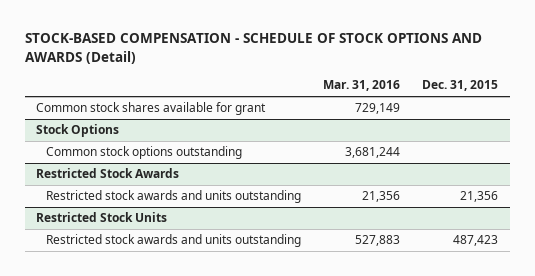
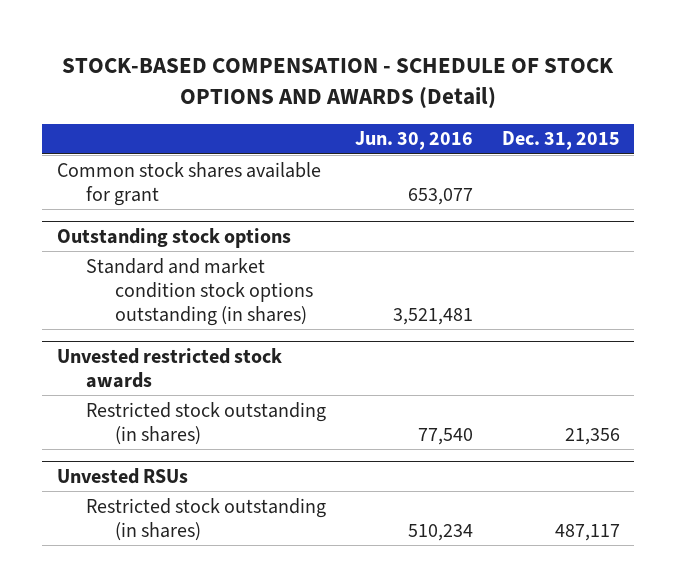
[323,80,401,92] Mar. 31, 2016 -> none
none -> [354,131,473,151] Jun. 30, 2016
[36,124,120,138] Stock Options -> [56,227,291,248] Outstanding stock options
[46,146,243,160] Common stock options outstanding -> [85,257,313,326] Standard and market condition stock options outstanding (in shares)
[36,168,180,179] Restricted Stock Awards -> [56,347,282,388] Unvested restricted stock awards
[46,190,302,204] Restricted stock awards and units outstanding -> [85,401,326,445] Restricted stock outstanding (in shares)
[36,212,168,223] Restricted Stock Units -> [56,467,188,484] Unvested RSUs
[46,234,302,248] Restricted stock awards and units outstanding -> [85,497,326,541] Restricted stock outstanding (in shares)
[453,235,499,247] 487,423 -> [554,523,620,541] 487,117

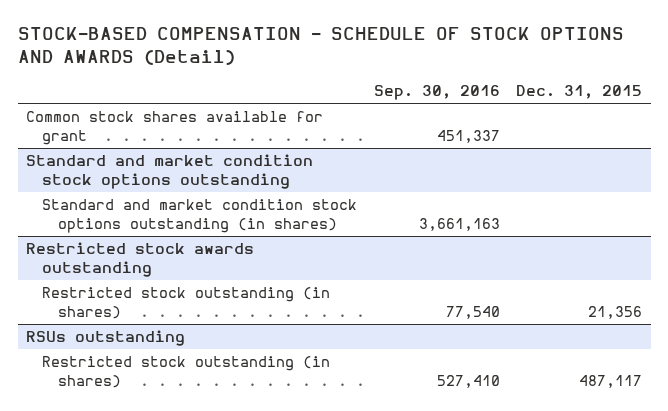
[354,131,473,151] Jun. 30, 2016 -> none
none -> [373,84,500,100] Sep. 30, 2016
[56,227,291,248] Outstanding stock options -> [26,154,314,190] Standard and market condition stock options outstanding
[56,347,282,388] Unvested restricted stock awards -> [26,242,255,278] Restricted stock awards outstanding
[56,467,188,484] Unvested RSUs -> [26,330,186,347] RSUs outstanding

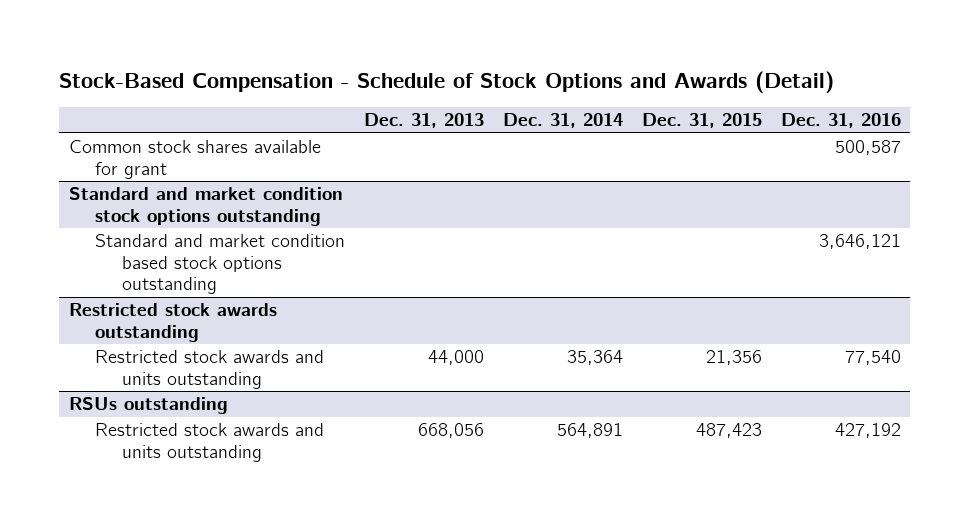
[17,27,624,66] STOCK-BASED COMPENSATION - SCHEDULE OF STOCK OPTIONS AND AWARDS (Detail) -> [59,71,835,94] Stock-Based Compensation - Schedule of Stock Options and Awards (Detail)
[373,84,500,100] Sep. 30, 2016 -> none
none -> [364,113,485,129] Dec. 31, 2013
none -> [503,113,624,129] Dec. 31, 2014
none -> [780,113,901,129] Dec. 31, 2016
[42,199,358,234] Standard and market condition stock options outstanding (in shares) -> [95,234,346,295] Standard and market condition based stock options outstanding
[42,287,331,320] Restricted stock outstanding (in shares) -> [95,350,325,389] Restricted stock awards and units outstanding
[42,356,331,389] Restricted stock outstanding (in shares) -> [95,423,325,462] Restricted stock awards and units outstanding
[579,375,643,389] 487,117 -> [695,423,762,439] 487,423

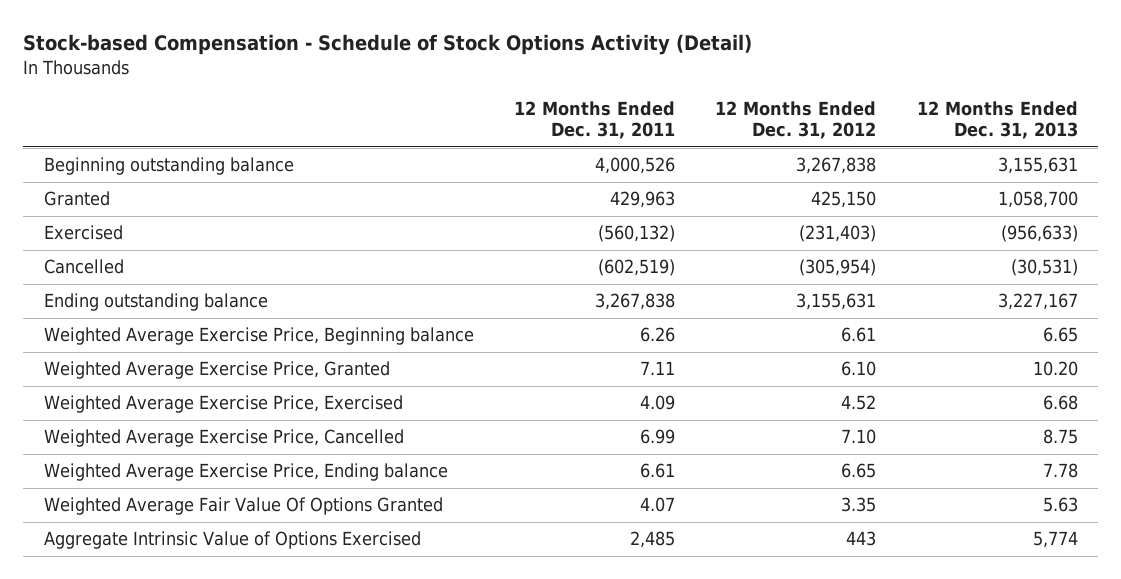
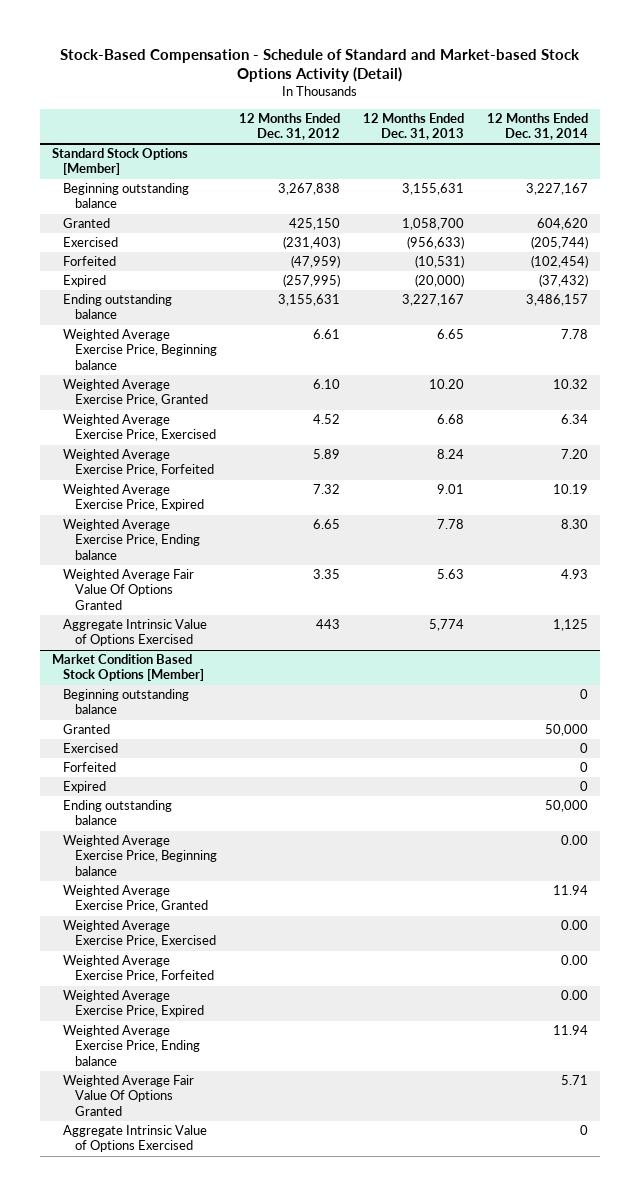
[23,34,753,56] Stock-based Compensation - Schedule of Stock Options Activity (Detail) -> [59,48,580,83] Stock-Based Compensation - Schedule of Standard and Market-based Stock Options Activity (Detail)
[514,100,676,139] 12 Months Ended Dec. 31, 2011 -> none
none -> [487,112,589,140] 12 Months Ended Dec. 31, 2014
none -> [51,148,188,176] Standard Stock Options [Member]
[43,259,124,275] Cancelled -> none
none -> [63,256,117,267] Forfeited
none -> [63,275,107,288] Expired
none -> [63,449,214,477] Weighted Average Exercise Price, Forfeited
[43,429,404,448] Weighted Average Exercise Price, Cancelled -> [63,484,204,512] Weighted Average Exercise Price, Expired
[841,429,877,445] 7.10 -> [313,484,341,495] 7.32
[1042,429,1078,445] 8.75 -> [437,484,465,495] 9.01
none -> [51,654,205,682] Market Condition Based Stock Options [Member]
none -> [63,689,190,715] Beginning outstanding balance
none -> [63,724,111,735] Granted
none -> [63,743,119,754] Exercised
none -> [63,762,117,773] Forfeited
none -> [63,781,107,794] Expired
none -> [63,800,173,826] Ending outstanding balance
none -> [63,835,217,876] Weighted Average Exercise Price, Beginning balance
none -> [63,885,208,913] Weighted Average Exercise Price, Granted
none -> [63,920,216,948] Weighted Average Exercise Price, Exercised
none -> [63,955,214,983] Weighted Average Exercise Price, Forfeited
none -> [63,990,204,1018] Weighted Average Exercise Price, Expired
none -> [63,1025,200,1066] Weighted Average Exercise Price, Ending balance
none -> [63,1075,195,1116] Weighted Average Fair Value Of Options Granted
none -> [63,1125,208,1153] Aggregate Intrinsic Value of Options Exercised

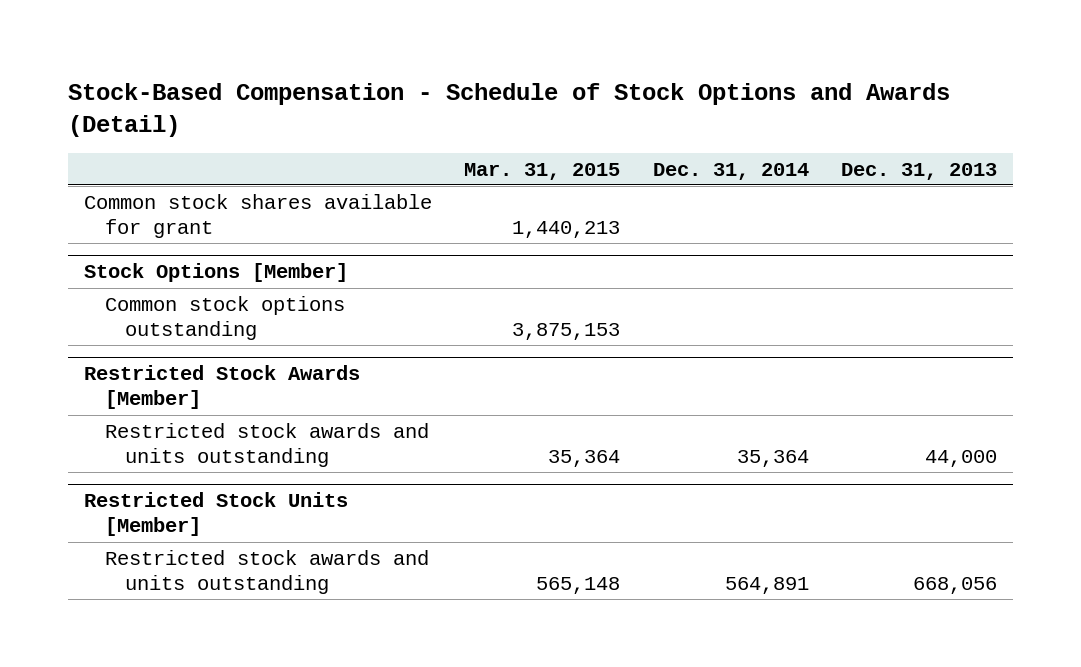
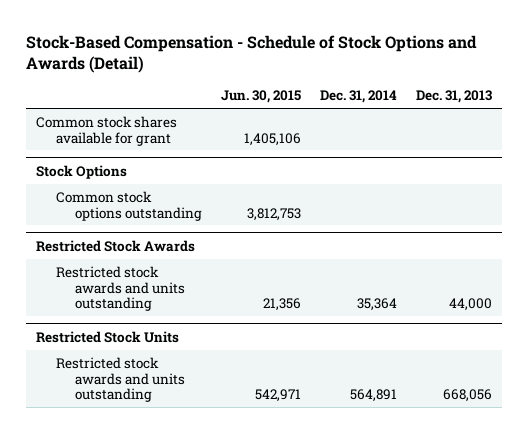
[464,162,621,180] Mar. 31, 2015 -> none
none -> [221,90,302,104] Jun. 30, 2015
[83,263,348,283] Stock Options [Member] -> [35,164,127,179] Stock Options
[83,365,360,410] Restricted Stock Awards [Member] -> [35,239,195,252] Restricted Stock Awards
[83,492,348,537] Restricted Stock Units [Member] -> [35,330,179,343] Restricted Stock Units

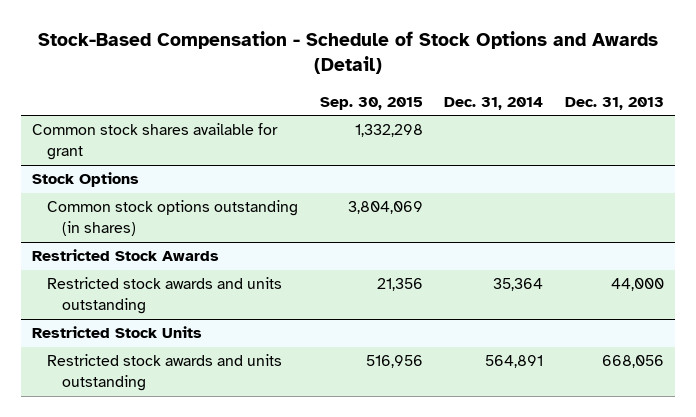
[221,90,302,104] Jun. 30, 2015 -> none
none -> [319,96,423,110] Sep. 30, 2015
[55,190,203,221] Common stock options outstanding -> [47,200,299,237] Common stock options outstanding (in shares)

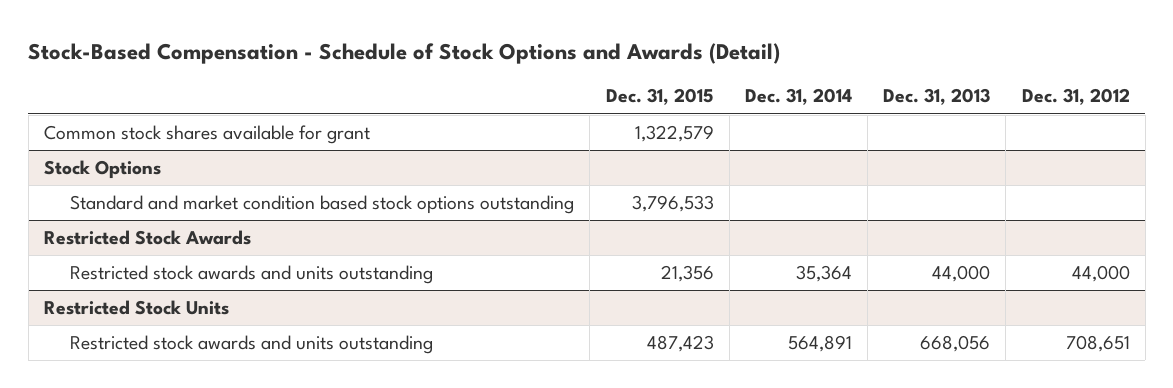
[319,96,423,110] Sep. 30, 2015 -> none
none -> [605,88,714,106] Dec. 31, 2015
none -> [1021,88,1130,106] Dec. 31, 2012
[47,200,299,237] Common stock options outstanding (in shares) -> [70,195,575,215] Standard and market condition based stock options outstanding

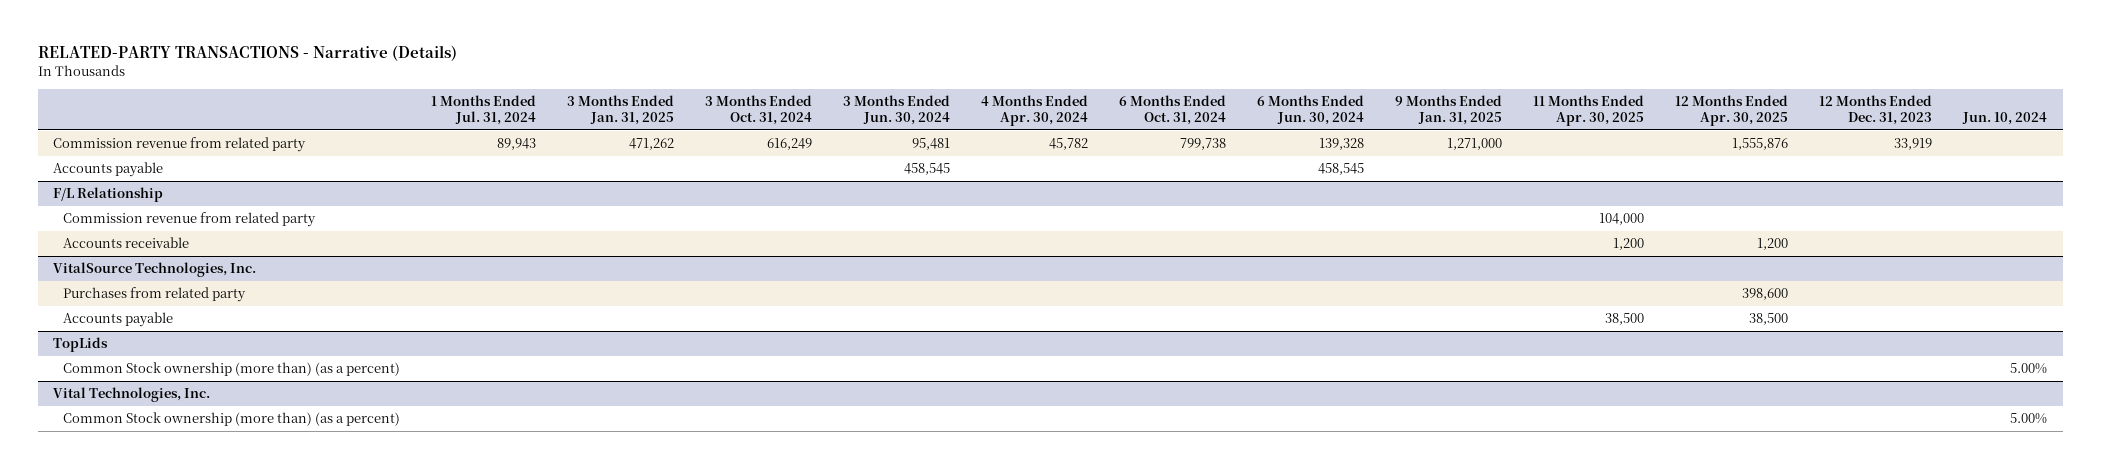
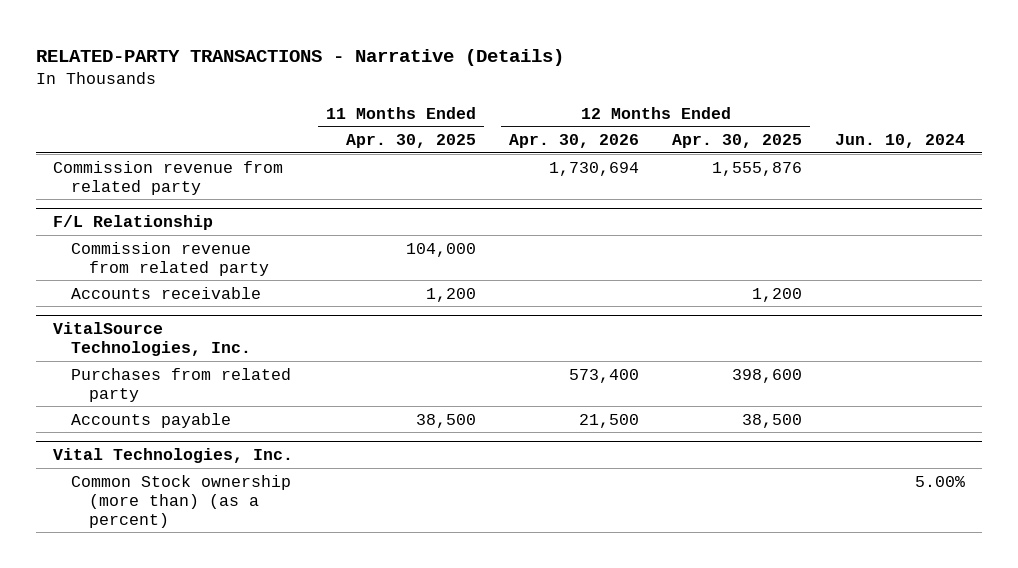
[431,95,537,126] 1 Months Ended Jul. 31, 2024 -> none
[567,95,675,126] 3 Months Ended Jan. 31, 2025 -> none
[705,95,813,126] 3 Months Ended Oct. 31, 2024 -> none
[843,95,951,126] 3 Months Ended Jun. 30, 2024 -> none
[981,95,1089,127] 4 Months Ended Apr. 30, 2024 -> none
[1119,95,1227,126] 6 Months Ended Oct. 31, 2024 -> none
[1257,95,1365,126] 6 Months Ended Jun. 30, 2024 -> none
[1395,95,1503,126] 9 Months Ended Jan. 31, 2025 -> none
[1819,95,1933,126] 12 Months Ended Dec. 31, 2023 -> none
none -> [509,134,640,149] Apr. 30, 2026
[53,162,164,178] Accounts payable -> none
[53,337,109,353] TopLids -> none
[63,362,401,377] Common Stock ownership (more than) (as a percent) -> none

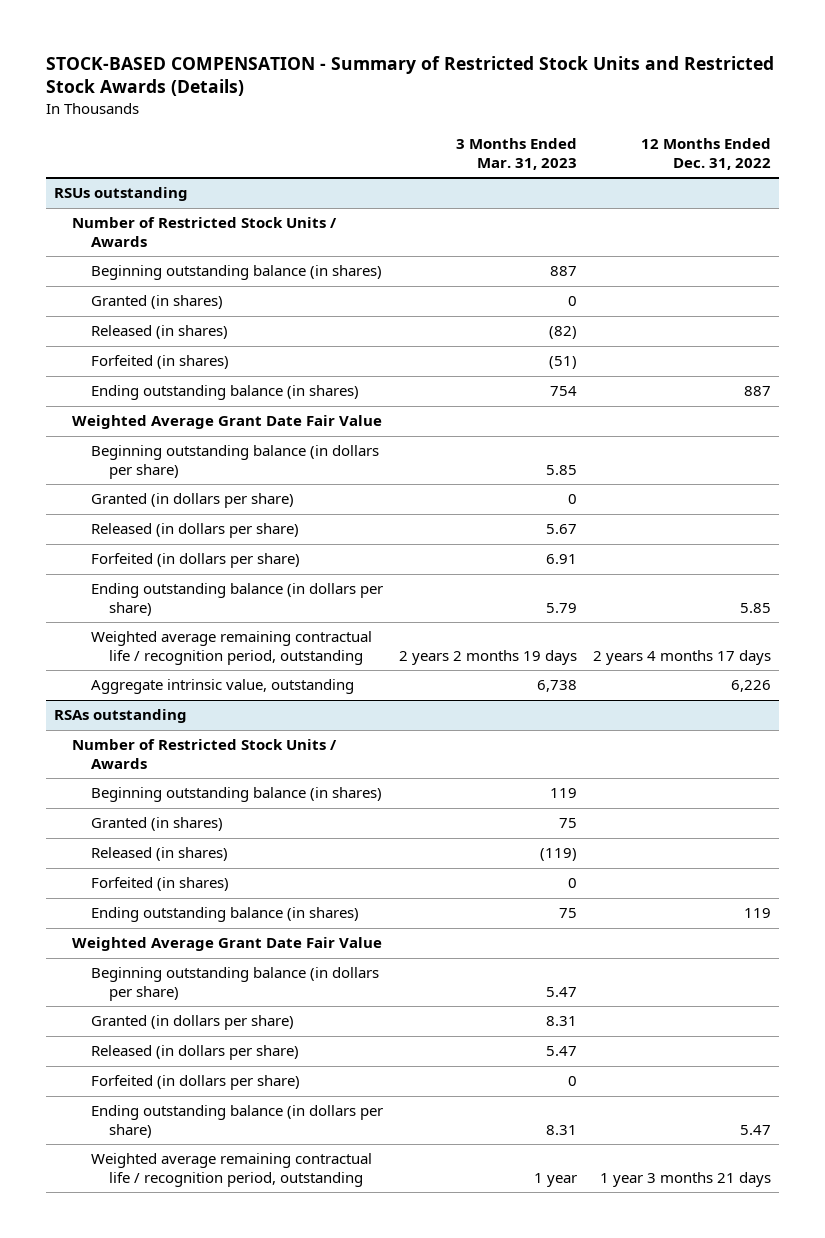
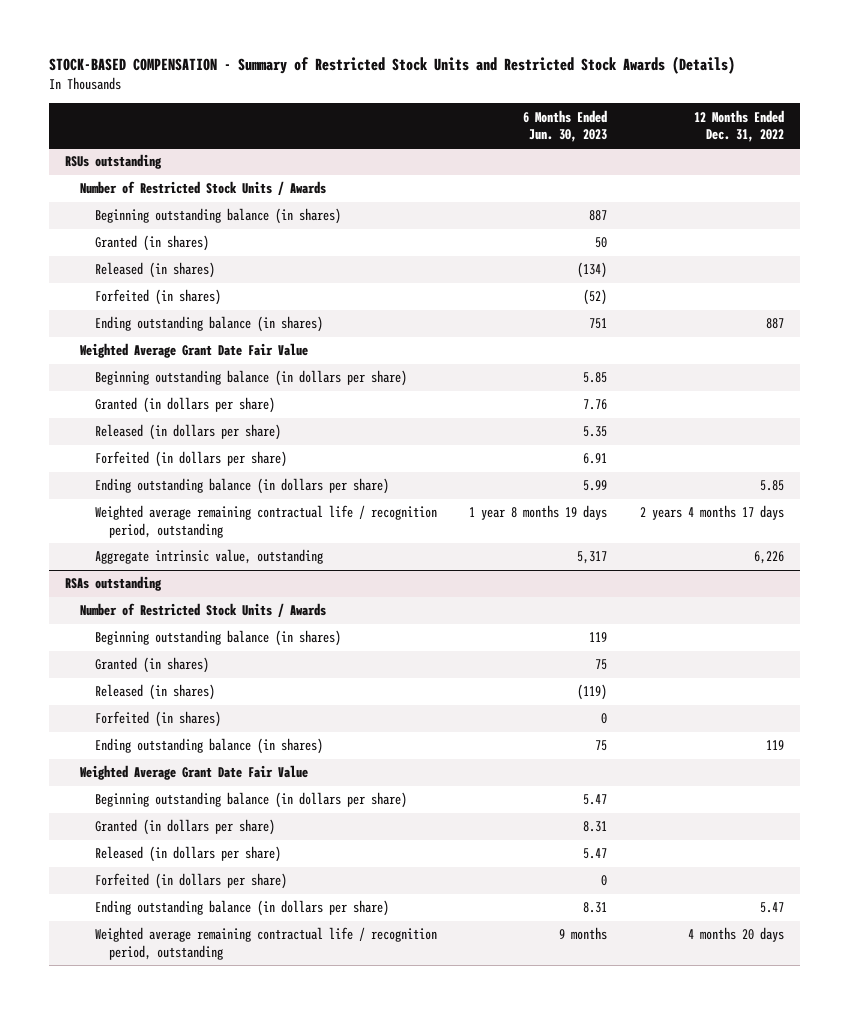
[455,138,577,170] 3 Months Ended Mar. 31, 2023 -> none
none -> [523,109,608,142] 6 Months Ended Jun. 30, 2023
[599,1171,771,1187] 1 year 3 months 21 days -> [687,927,784,943] 4 months 20 days

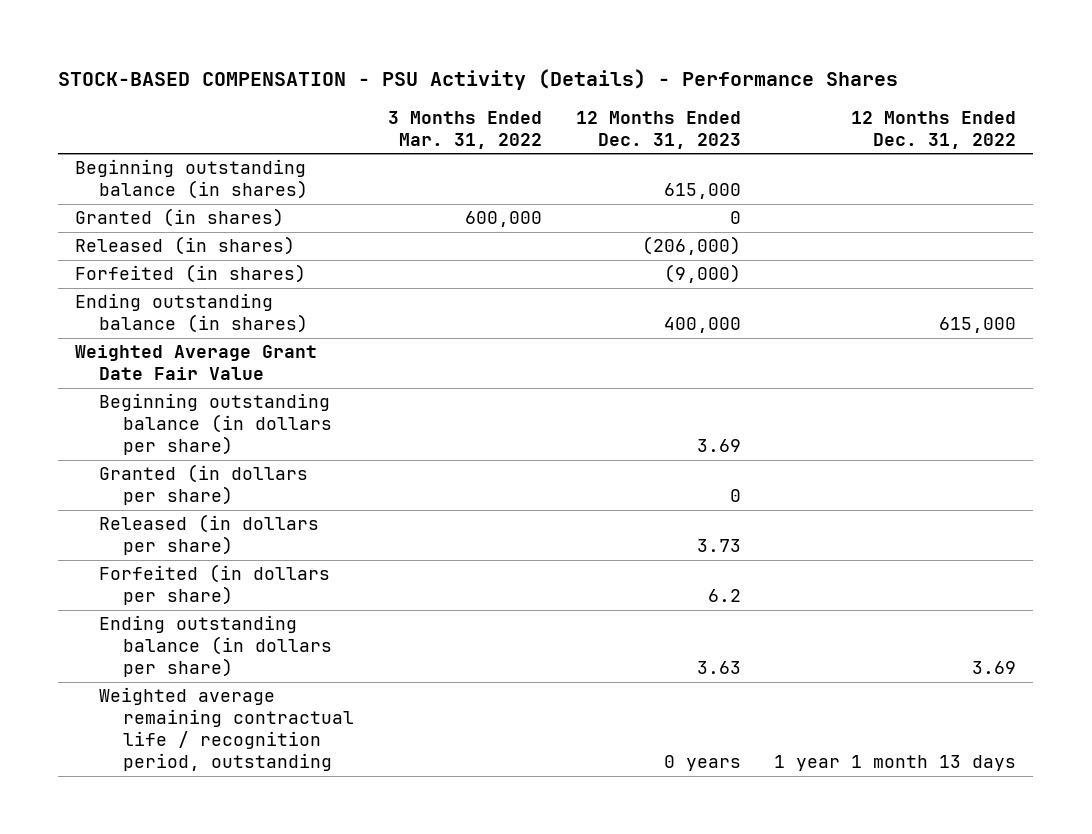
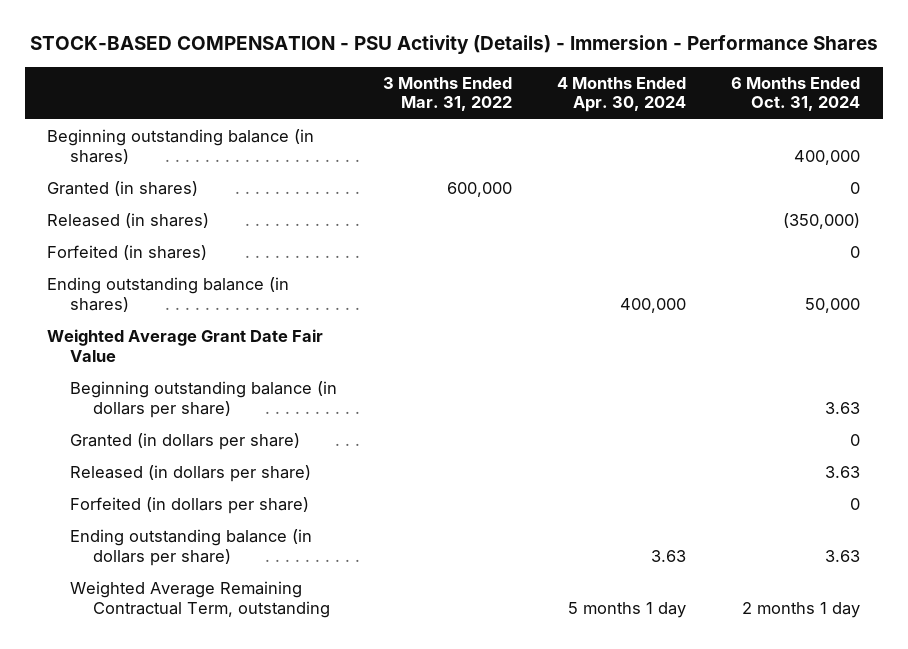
[58,68,899,90] STOCK-BASED COMPENSATION - PSU Activity (Details) - Performance Shares -> [29,35,878,55] STOCK-BASED COMPENSATION - PSU Activity (Details) - Immersion - Performance Shares
[575,110,741,149] 12 Months Ended Dec. 31, 2023 -> none
[851,110,1017,149] 12 Months Ended Dec. 31, 2022 -> none
none -> [556,77,686,113] 4 Months Ended Apr. 30, 2024
none -> [731,77,861,112] 6 Months Ended Oct. 31, 2024
[99,687,354,772] Weighted average remaining contractual life / recognition period, outstanding -> [70,581,331,618] Weighted Average Remaining Contractual Term, outstanding

